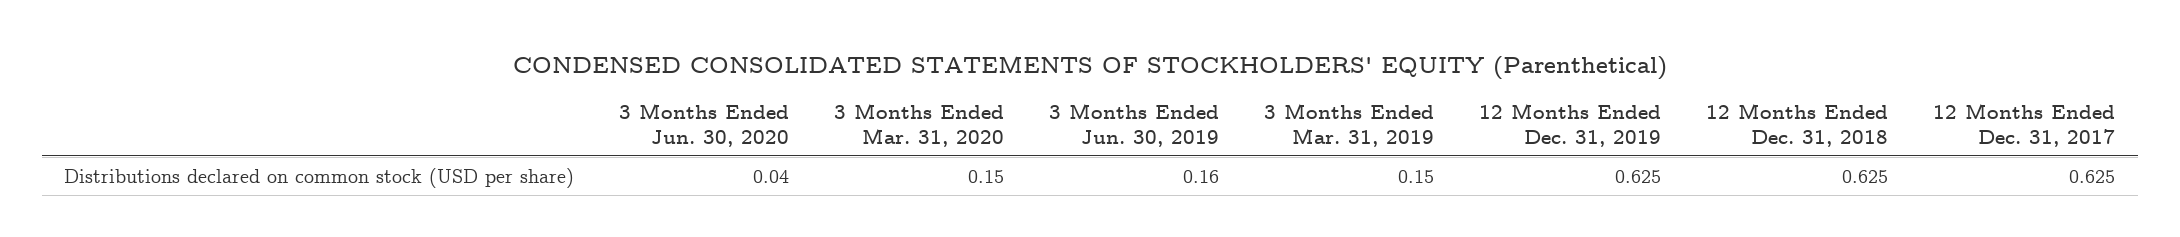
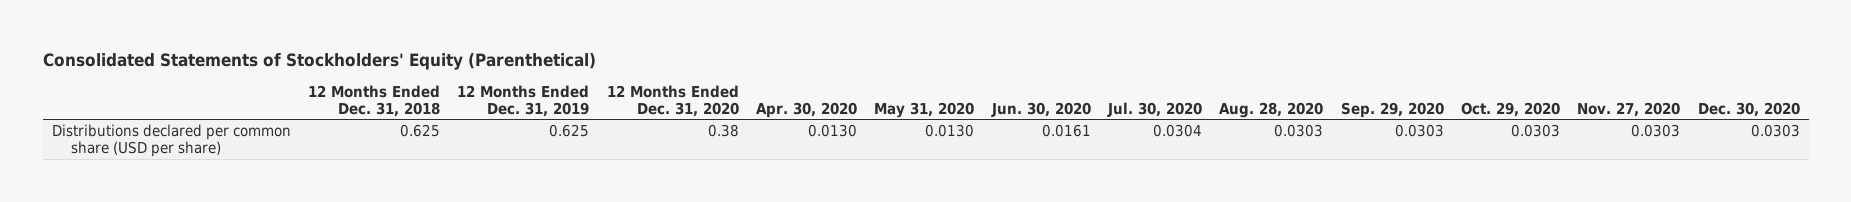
[512,55,1667,80] CONDENSED CONSOLIDATED STATEMENTS OF STOCKHOLDERS' EQUITY (Parenthetical) -> [42,52,596,70] Consolidated Statements of Stockholders' Equity (Parenthetical)
[619,103,790,147] 3 Months Ended Jun. 30, 2020 -> none
[834,103,1005,147] 3 Months Ended Mar. 31, 2020 -> none
[1049,103,1220,147] 3 Months Ended Jun. 30, 2019 -> none
[1264,103,1435,147] 3 Months Ended Mar. 31, 2019 -> none
[1933,103,2116,147] 12 Months Ended Dec. 31, 2017 -> none
none -> [606,84,739,117] 12 Months Ended Dec. 31, 2020
none -> [756,101,858,118] Apr. 30, 2020
none -> [874,101,975,118] May 31, 2020
none -> [990,101,1091,117] Jun. 30, 2020
none -> [1107,101,1203,117] Jul. 30, 2020
none -> [1219,101,1324,118] Aug. 28, 2020
none -> [1340,101,1444,118] Sep. 29, 2020
none -> [1461,101,1561,117] Oct. 29, 2020
none -> [1577,101,1681,117] Nov. 27, 2020
none -> [1697,101,1800,117] Dec. 30, 2020
[64,168,575,189] Distributions declared on common stock (USD per share) -> [51,124,291,158] Distributions declared per common share (USD per share)

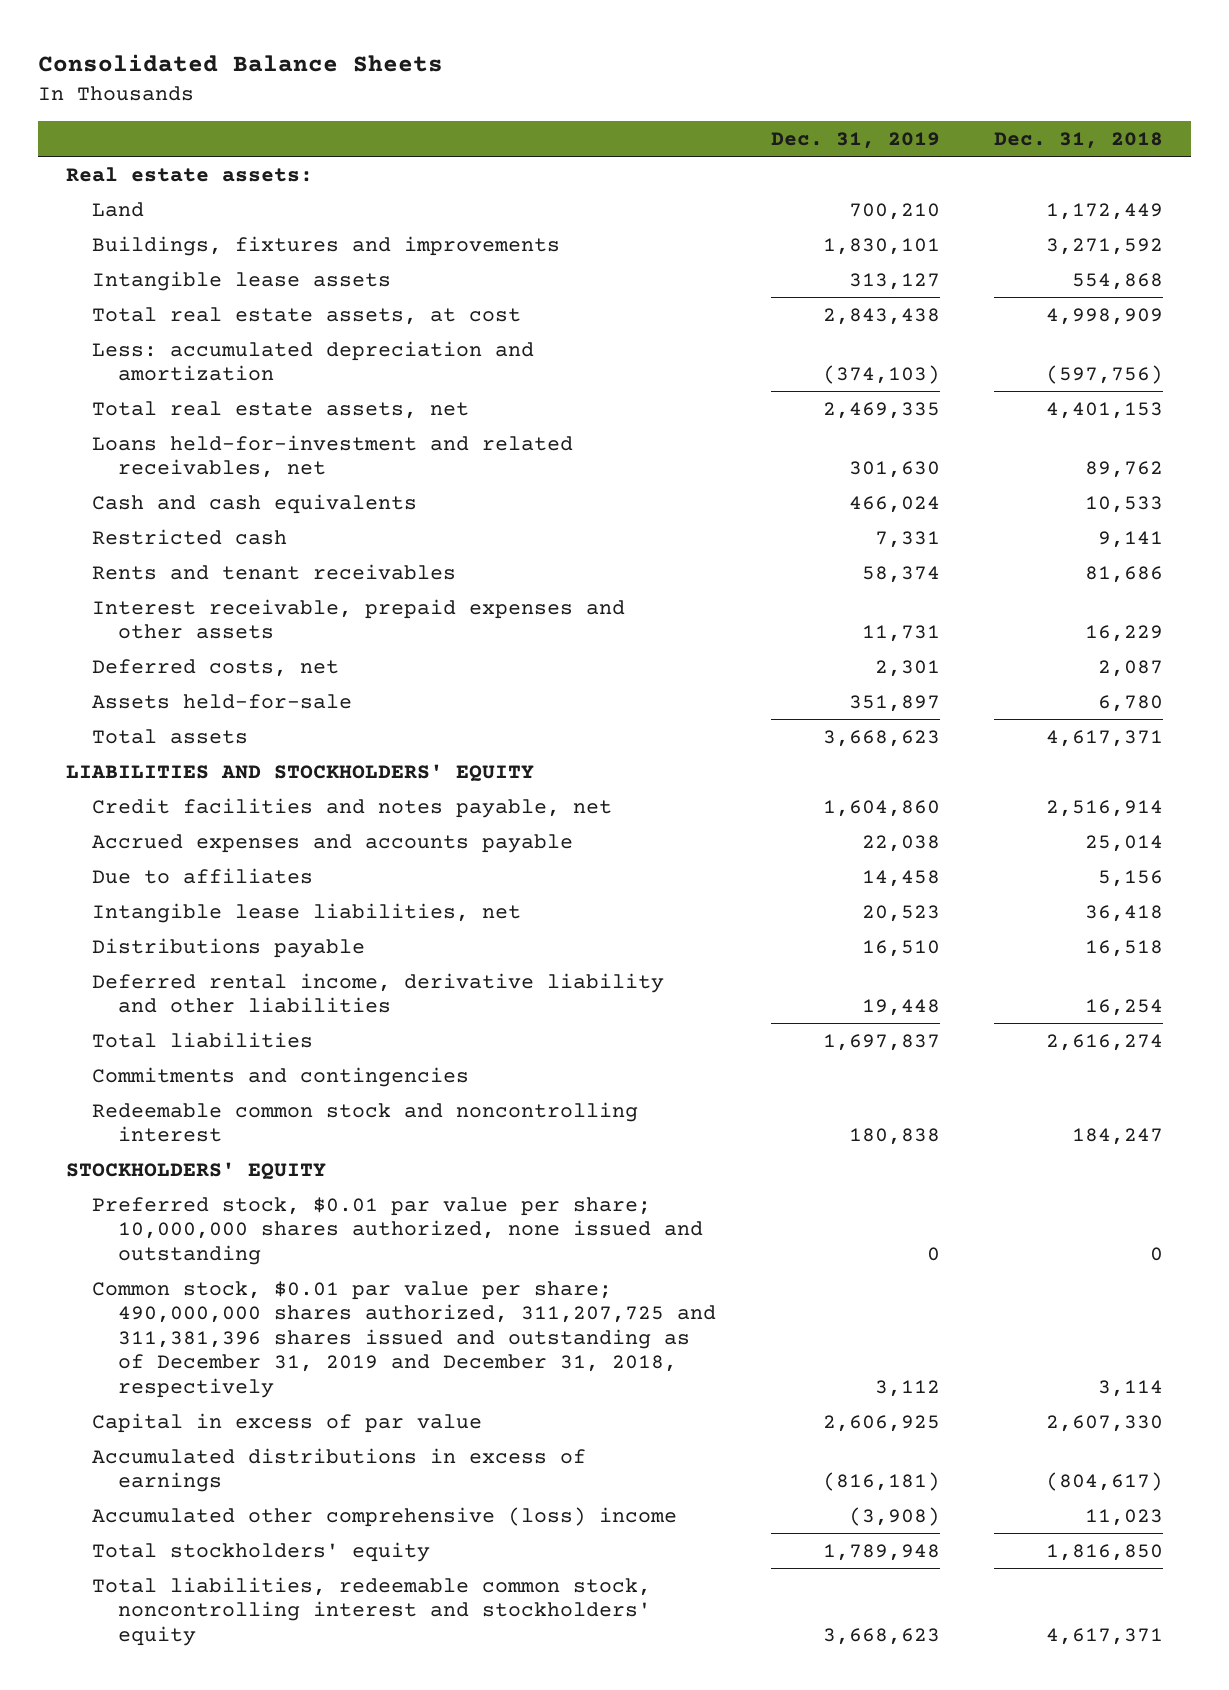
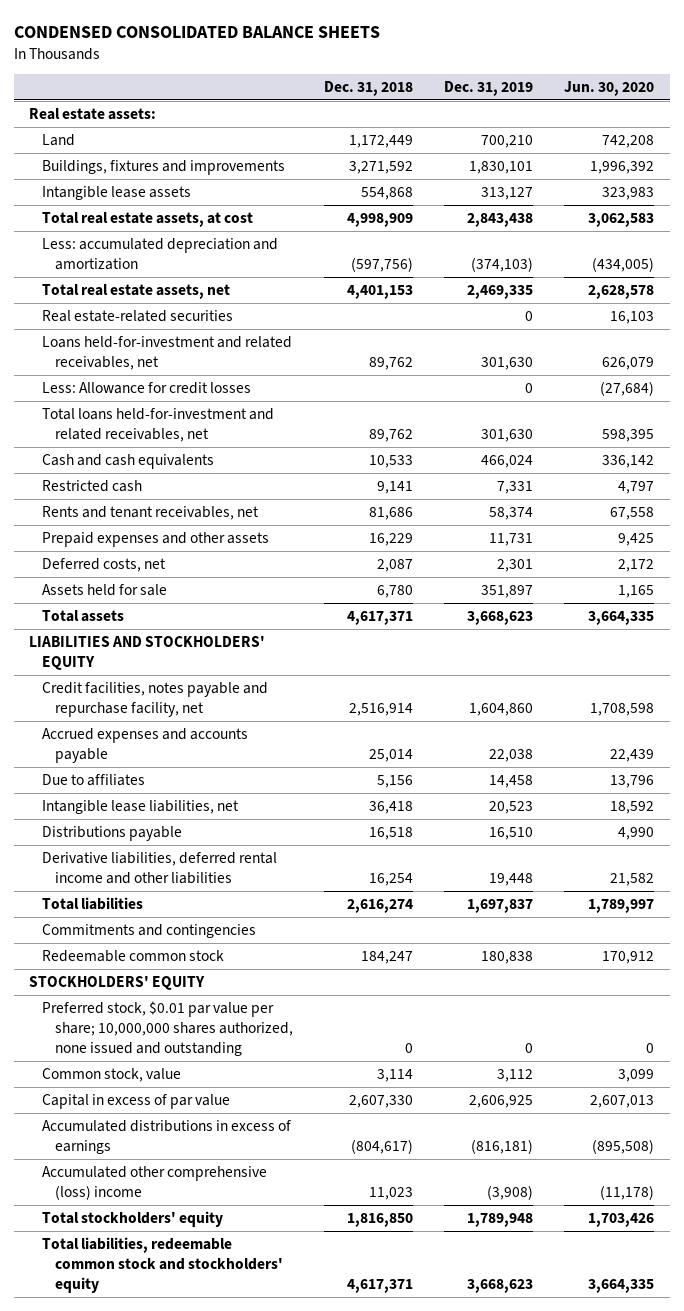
[38,54,444,73] Consolidated Balance Sheets -> [13,25,380,38] CONDENSED CONSOLIDATED BALANCE SHEETS
none -> [564,81,655,97] Jun. 30, 2020
none -> [41,310,233,323] Real estate-related securities
none -> [41,382,251,395] Less: Allowance for credit losses
none -> [41,408,274,443] Total loans held-for-investment and related receivables, net
[91,563,456,580] Rents and tenant receivables -> [41,506,259,521] Rents and tenant receivables, net
[91,598,625,640] Interest receivable, prepaid expenses and other assets -> [41,532,269,548] Prepaid expenses and other assets
[91,693,352,709] Assets held-for-sale -> [41,584,167,597] Assets held for sale
[91,797,612,818] Credit facilities and notes payable, net -> [41,682,268,718] Credit facilities, notes payable and repurchase facility, net
[91,972,664,1014] Deferred rental income, derivative liability and other liabilities -> [41,852,277,885] Derivative liabilities, deferred rental income and other liabilities
[91,1101,638,1143] Redeemable common stock and noncontrolling interest -> [41,950,224,963] Redeemable common stock
[91,1280,716,1398] Common stock, $0.01 par value per share; 490,000,000 shares authorized, 311,207,725 and 311,381,396 shares issued and outstanding as of December 31, 2019 and December 31, 2018, respectively -> [41,1068,181,1083] Common stock, value
[91,1576,651,1646] Total liabilities, redeemable common stock, noncontrolling interest and stockholders' equity -> [41,1237,283,1293] Total liabilities, redeemable common stock and stockholders' equity

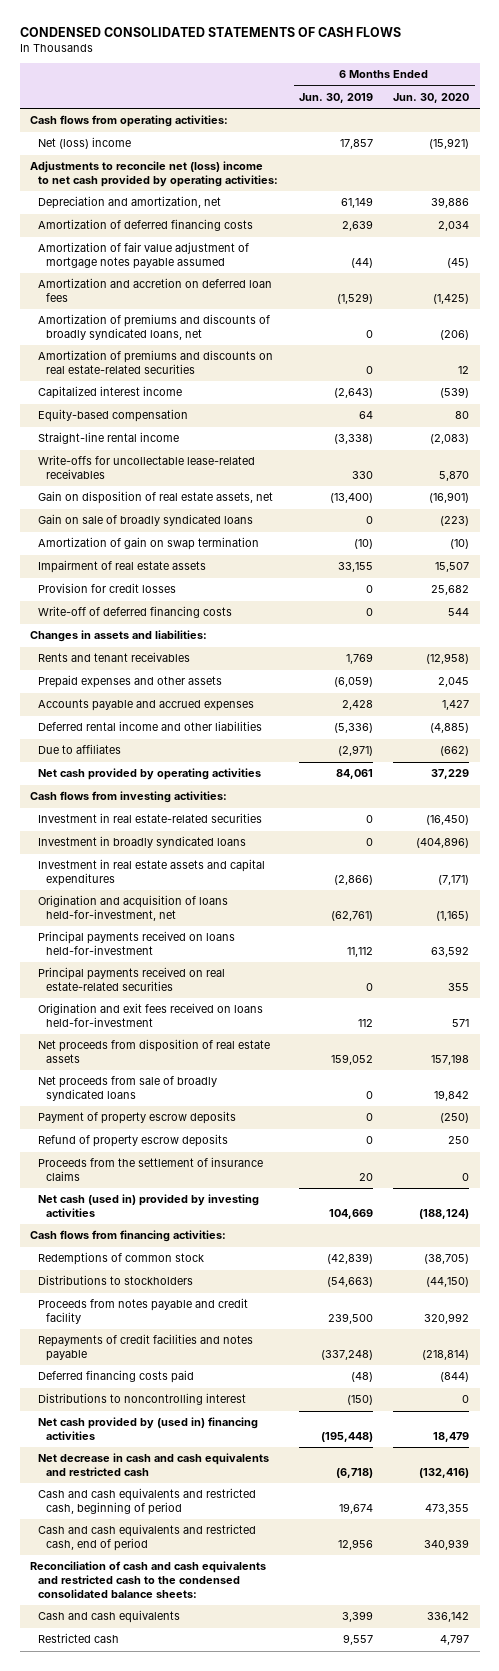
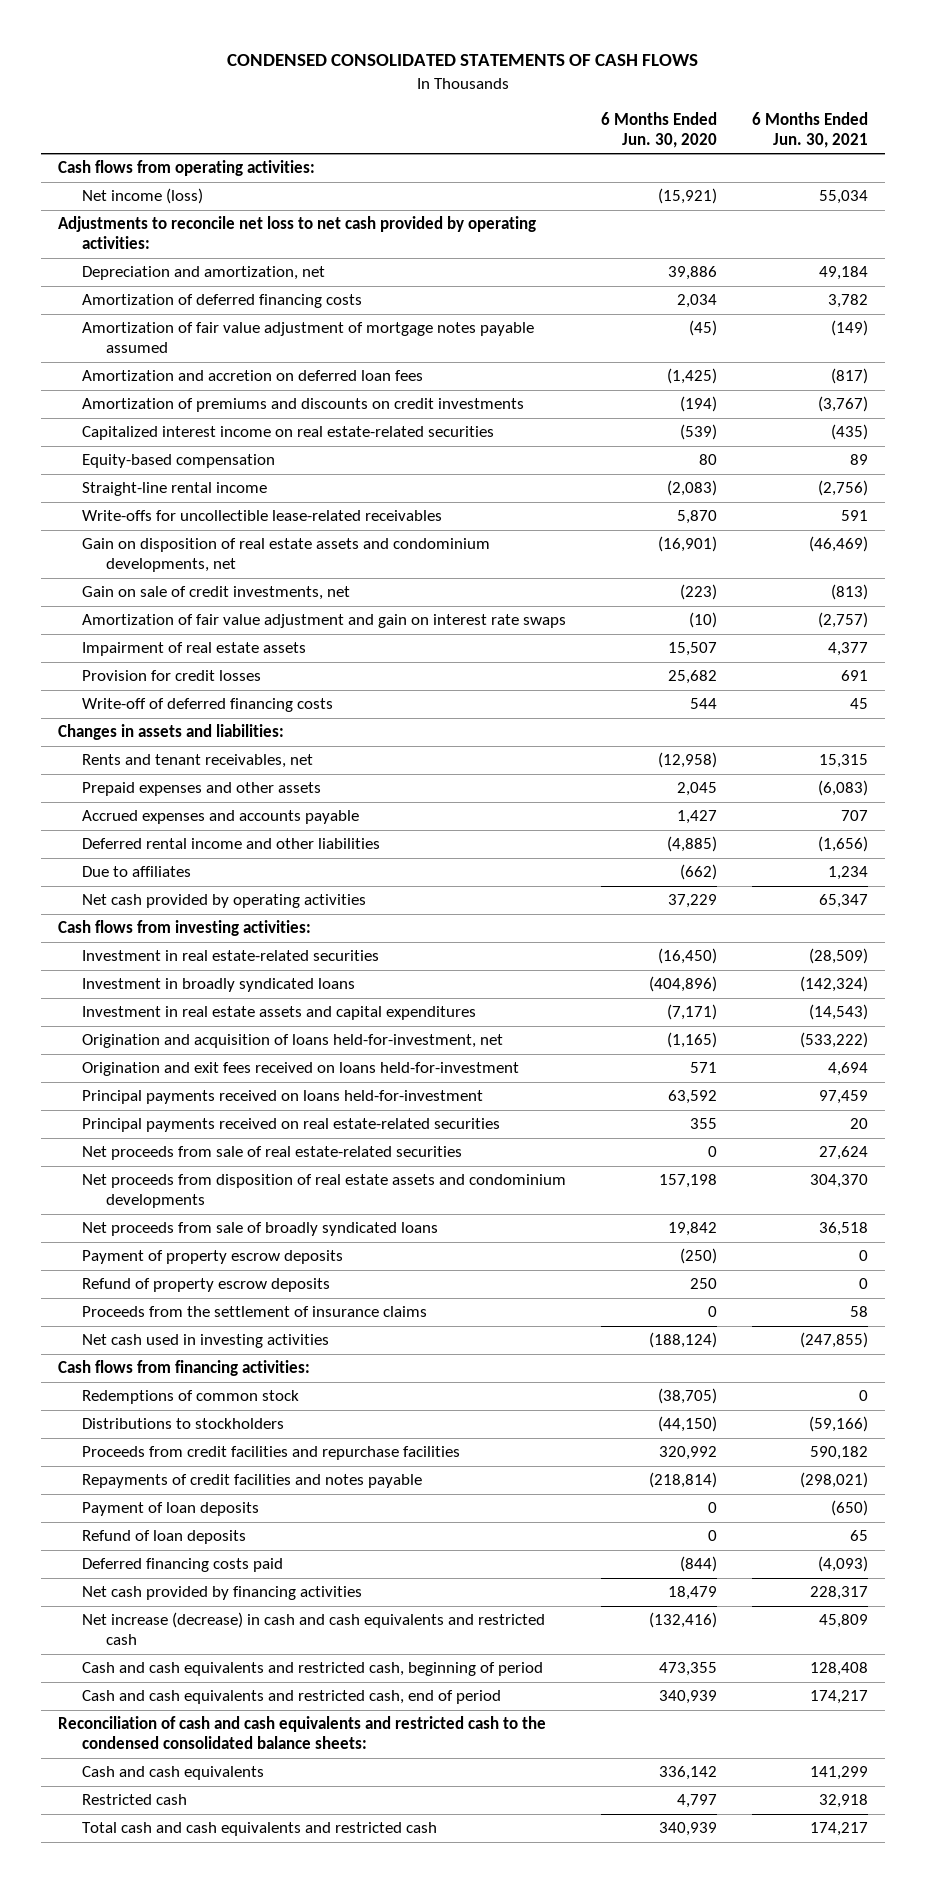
[298,92,373,103] Jun. 30, 2019 -> none
none -> [751,111,868,148] 6 Months Ended Jun. 30, 2021
[38,137,132,150] Net (loss) income -> [82,188,204,205] Net income (loss)
[30,161,279,188] Adjustments to reconcile net (loss) income to net cash provided by operating activities: -> [57,216,536,250] Adjustments to reconcile net loss to net cash provided by operating activities:
[38,350,274,375] Amortization of premiums and discounts on real estate-related securities -> none
[38,314,271,341] Amortization of premiums and discounts of broadly syndicated loans, net -> [82,398,525,413] Amortization of premiums and discounts on credit investments
[440,330,470,341] (206) -> [679,396,717,413] (194)
[38,386,183,400] Capitalized interest income -> [82,426,495,441] Capitalized interest income on real estate-related securities
[38,455,256,480] Write-offs for uncollectable lease-related receivables -> [82,510,443,522] Write-offs for uncollectible lease-related receivables
[38,491,274,505] Gain on disposition of real estate assets, net -> [82,538,491,573] Gain on disposition of real estate assets and condominium developments, net
[38,514,254,527] Gain on sale of broadly syndicated loans -> [82,586,351,601] Gain on sale of credit investments, net
[38,537,260,551] Amortization of gain on swap termination -> [82,614,567,629] Amortization of fair value adjustment and gain on interest rate swaps
[38,652,191,663] Rents and tenant receivables -> [82,754,314,769] Rents and tenant receivables, net
[38,699,255,712] Accounts payable and accrued expenses -> [82,810,360,825] Accrued expenses and accounts payable
[38,1003,264,1028] Origination and exit fees received on loans held-for-investment -> [82,1062,520,1077] Origination and exit fees received on loans held-for-investment
none -> [82,1146,463,1161] Net proceeds from sale of real estate-related securities
[38,1039,271,1064] Net proceeds from disposition of real estate assets -> [82,1174,567,1209] Net proceeds from disposition of real estate assets and condominium developments
[38,1194,260,1218] Net cash (used in) provided by investing activities -> [82,1334,330,1349] Net cash used in investing activities
[38,1298,249,1325] Proceeds from notes payable and credit facility -> [82,1446,461,1461] Proceeds from credit facilities and repurchase facilities
none -> [82,1502,260,1517] Payment of loan deposits
none -> [82,1530,247,1545] Refund of loan deposits
[38,1393,247,1406] Distributions to noncontrolling interest -> none
[38,1417,259,1441] Net cash provided by (used in) financing activities -> [82,1586,363,1601] Net cash provided by financing activities
[38,1453,270,1477] Net decrease in cash and cash equivalents and restricted cash -> [82,1612,546,1646] Net increase (decrease) in cash and cash equivalents and restricted cash
none -> [82,1822,438,1837] Total cash and cash equivalents and restricted cash

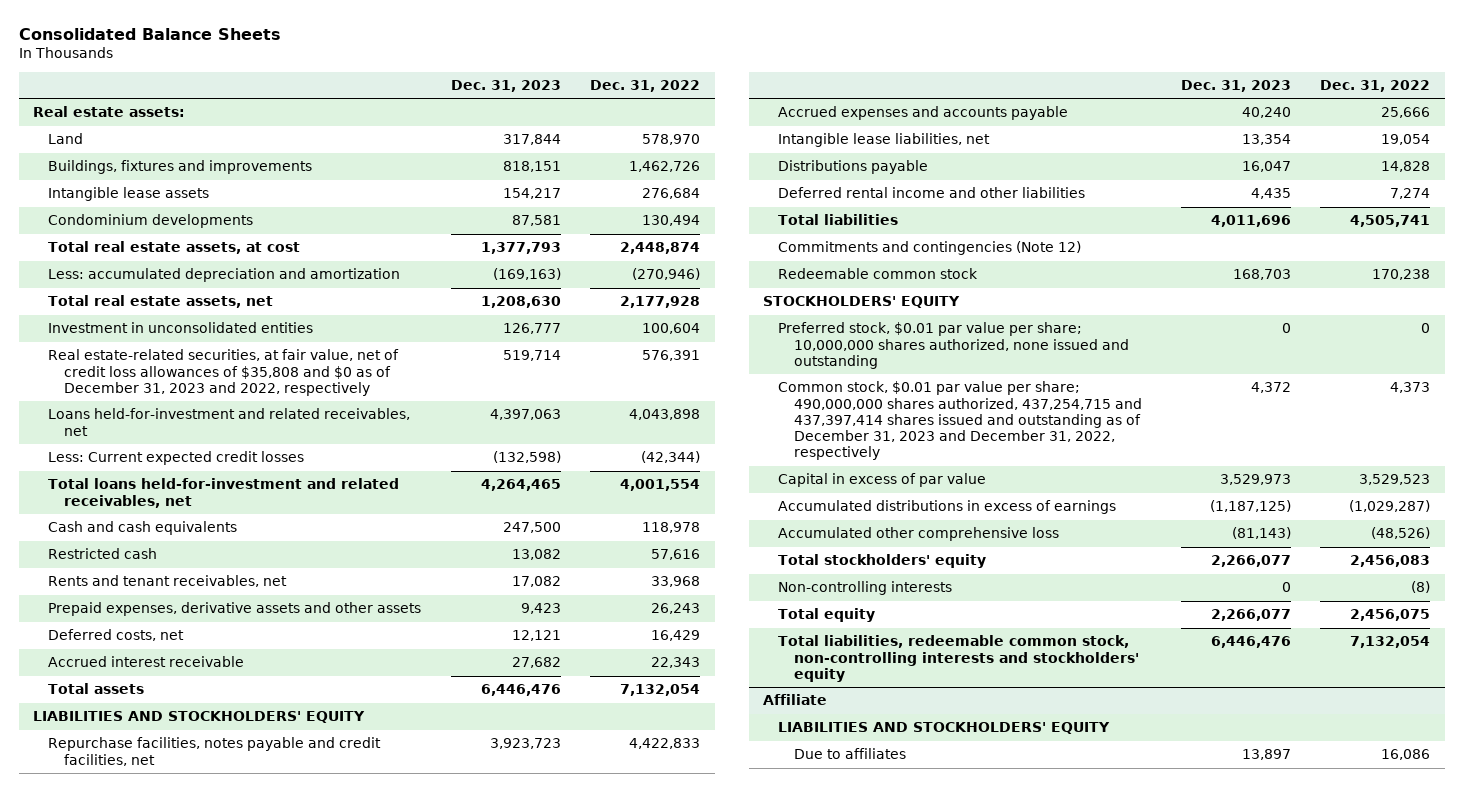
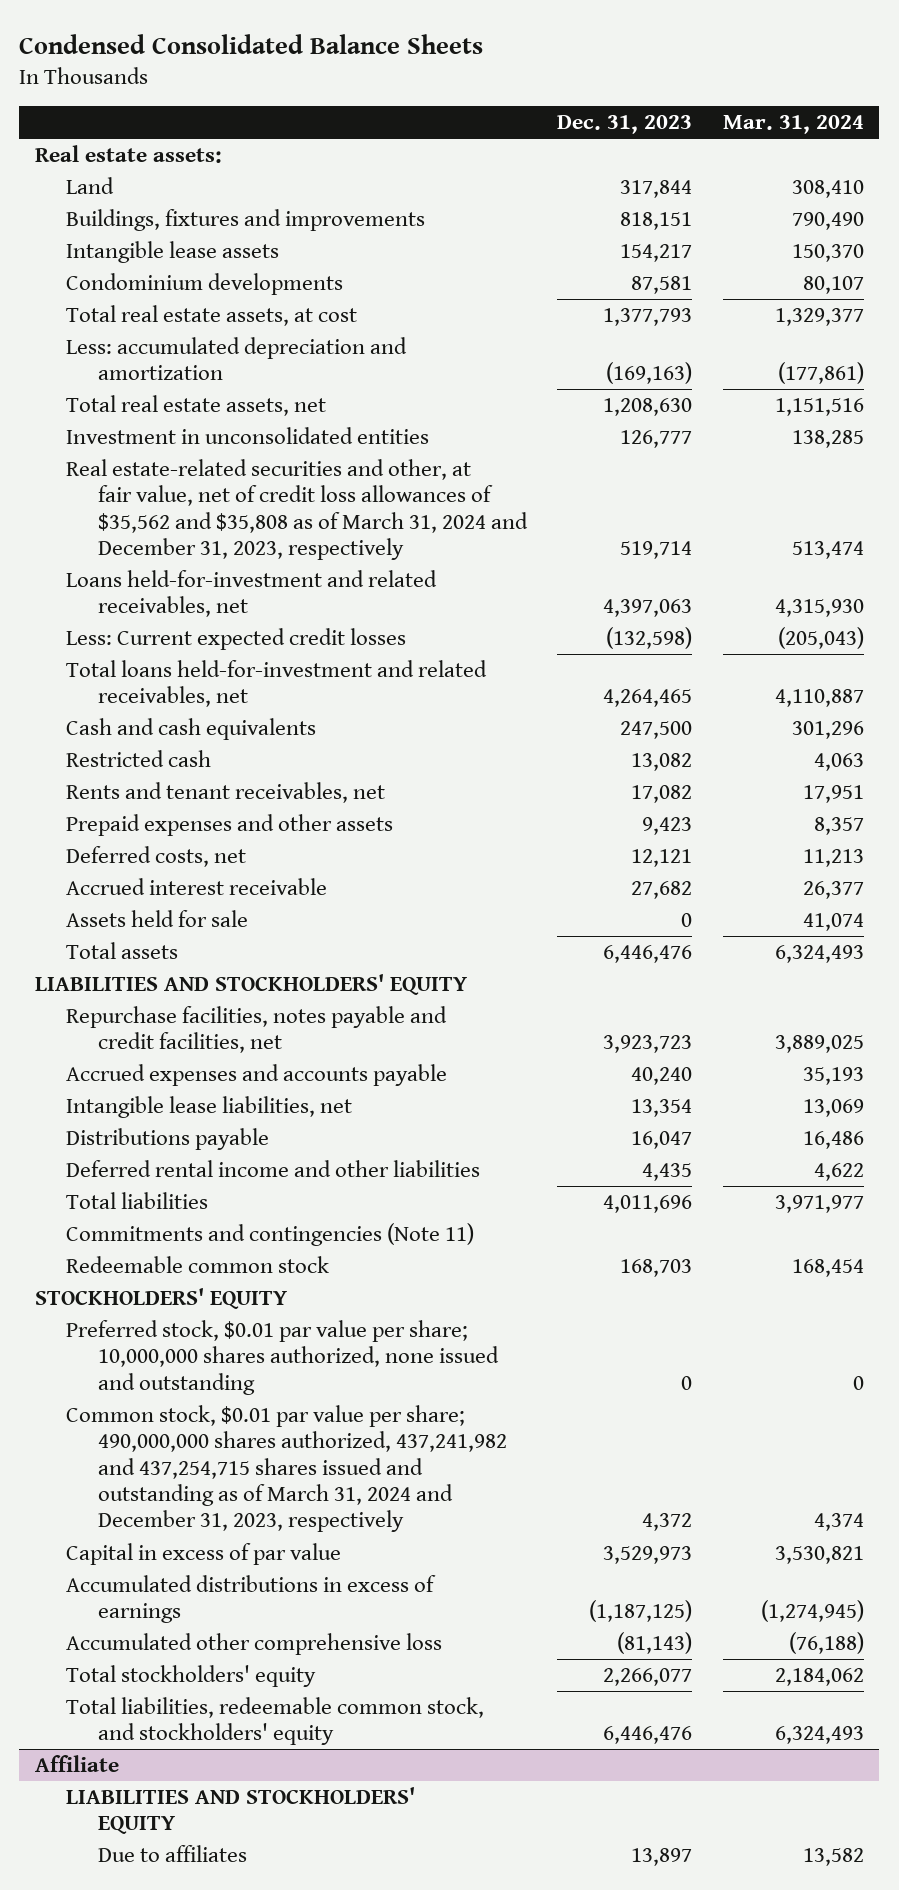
[18,27,281,40] Consolidated Balance Sheets -> [19,34,484,55] Condensed Consolidated Balance Sheets
[590,79,701,92] Dec. 31, 2022 -> none
none -> [722,115,864,135] Mar. 31, 2024
[48,349,400,396] Real estate-related securities, at fair value, net of credit loss allowances of $35,808 and $0 as of December 31, 2023 and 2022, respectively -> [66,458,528,561] Real estate-related securities and other, at fair value, net of credit loss allowances of $35,562 and $35,808 as of March 31, 2024 and December 31, 2023, respectively
[48,602,422,617] Prepaid expenses, derivative assets and other assets -> [66,813,394,836] Prepaid expenses and other assets
none -> [66,909,249,927] Assets held for sale
[778,241,1082,256] Commitments and contingencies (Note 12) -> [66,1222,475,1246] Commitments and contingencies (Note 11)
[778,381,1142,461] Common stock, $0.01 par value per share; 490,000,000 shares authorized, 437,254,715 and 437,397,414 shares issued and outstanding as of December 31, 2023 and December 31, 2022, respectively -> [66,1404,507,1533] Common stock, $0.01 par value per share; 490,000,000 shares authorized, 437,241,982 and 437,254,715 shares issued and outstanding as of March 31, 2024 and December 31, 2023, respectively
[778,581,953,596] Non-controlling interests -> none
[778,608,876,623] Total equity -> none
[778,635,1139,682] Total liabilities, redeemable common stock, non-controlling interests and stockholders' equity -> [66,1696,485,1746] Total liabilities, redeemable common stock, and stockholders' equity

